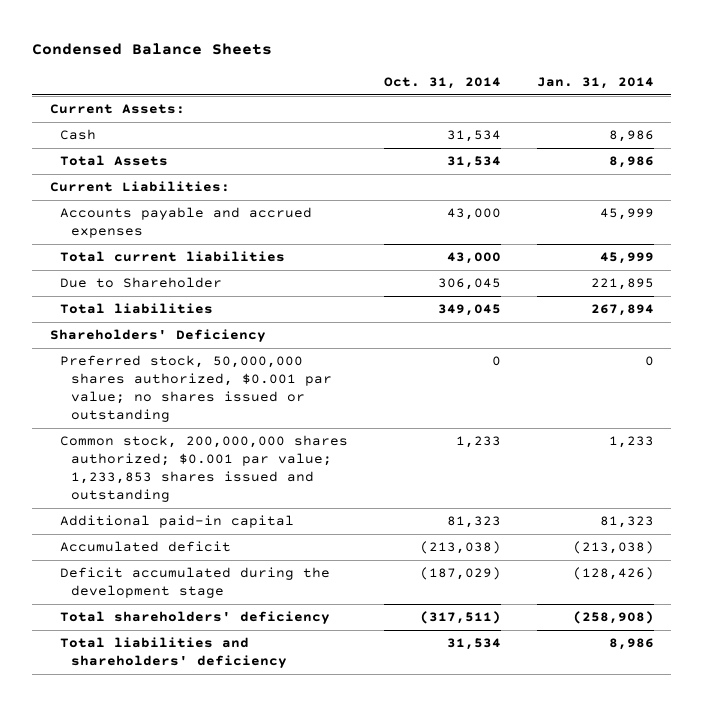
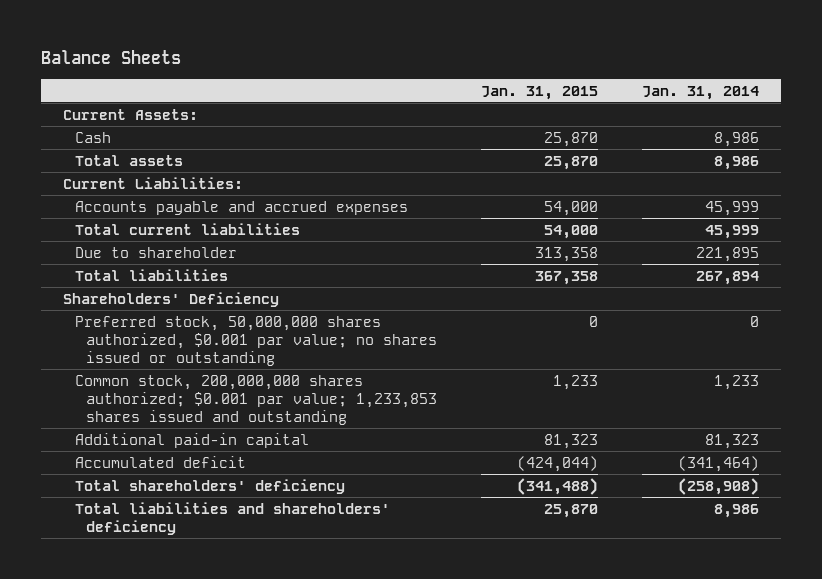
[31,42,272,55] Condensed Balance Sheets -> [41,50,182,65] Balance Sheets
[384,76,502,89] Oct. 31, 2014 -> none
none -> [480,85,598,100] Jan. 31, 2015
[60,155,169,167] Total Assets -> [74,154,183,166] Total assets
[60,277,223,289] Due to Shareholder -> [74,246,237,258] Due to shareholder
[60,567,331,599] Deficit accumulated during the development stage -> none
[572,541,654,555] (213,038) -> [678,455,760,472] (341,464)

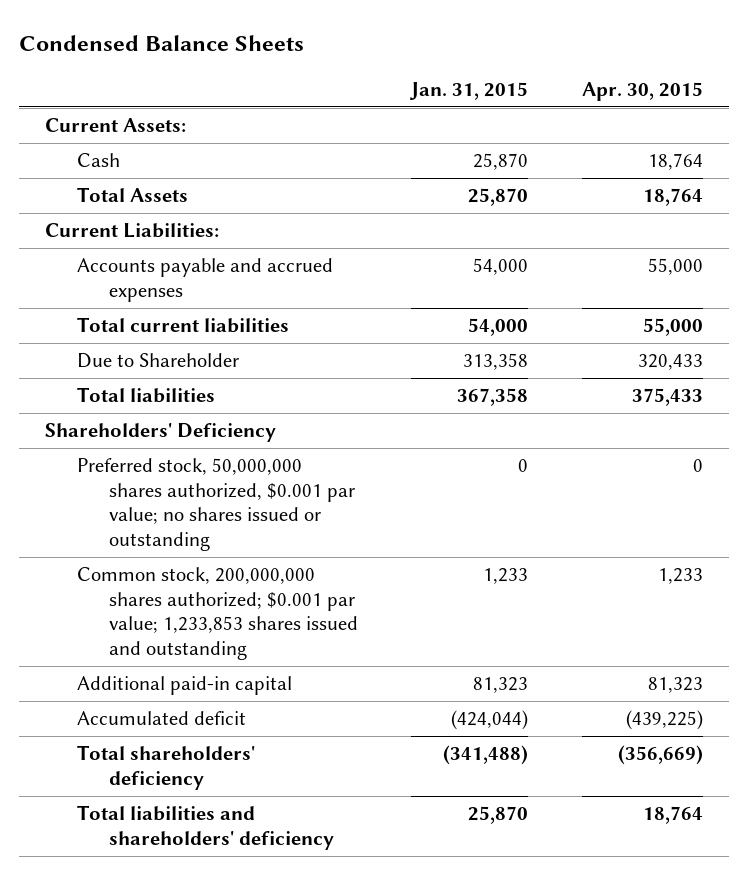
[41,50,182,65] Balance Sheets -> [18,34,304,51] Condensed Balance Sheets
[642,85,760,100] Jan. 31, 2014 -> none
none -> [581,81,703,101] Apr. 30, 2015
[74,154,183,166] Total assets -> [77,187,189,203] Total Assets
[74,246,237,258] Due to shareholder -> [77,353,240,369] Due to Shareholder

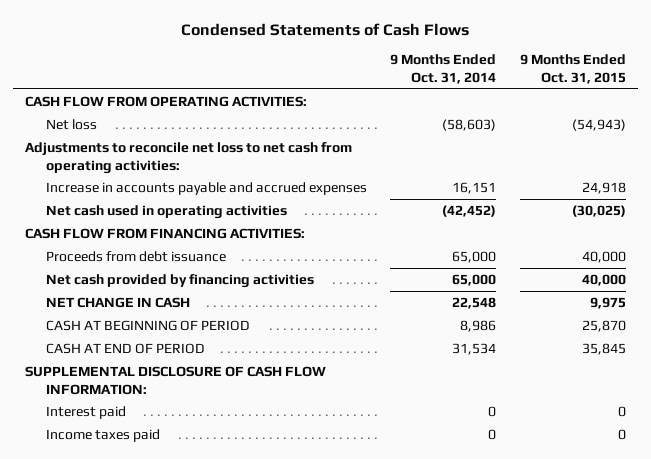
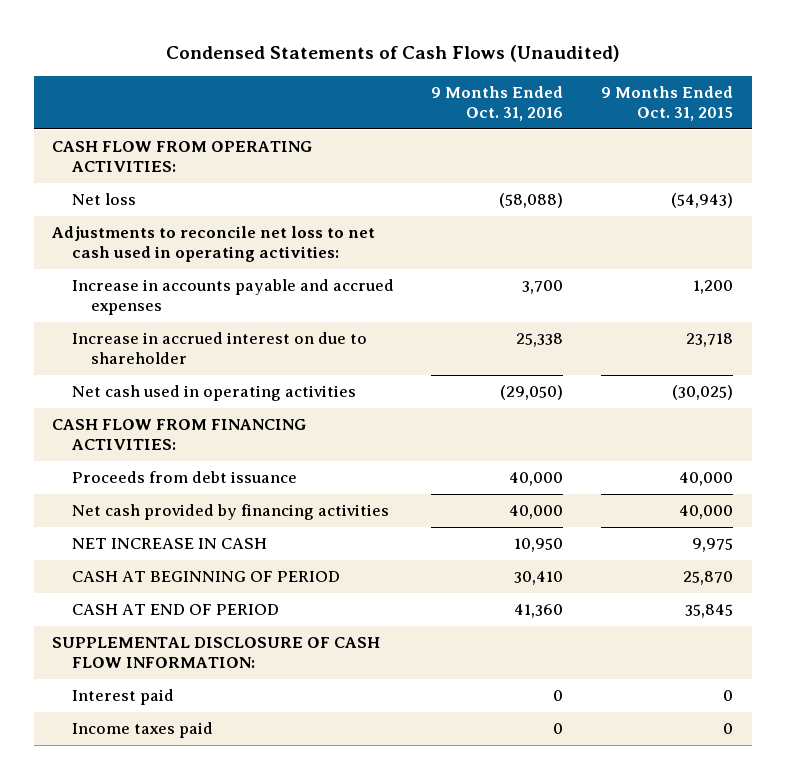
[181,22,470,36] Condensed Statements of Cash Flows -> [165,45,620,63] Condensed Statements of Cash Flows (Unaudited)
[390,54,497,85] 9 Months Ended Oct. 31, 2014 -> none
none -> [431,85,564,121] 9 Months Ended Oct. 31, 2016
[24,141,352,174] Adjustments to reconcile net loss to net cash from operating activities: -> [52,226,376,263] Adjustments to reconcile net loss to net cash used in operating activities:
[581,181,626,194] 24,918 -> [693,280,734,295] 1,200
none -> [71,332,367,365] Increase in accrued interest on due to shareholder
[45,296,190,308] NET CHANGE IN CASH -> [71,538,267,550] NET INCREASE IN CASH

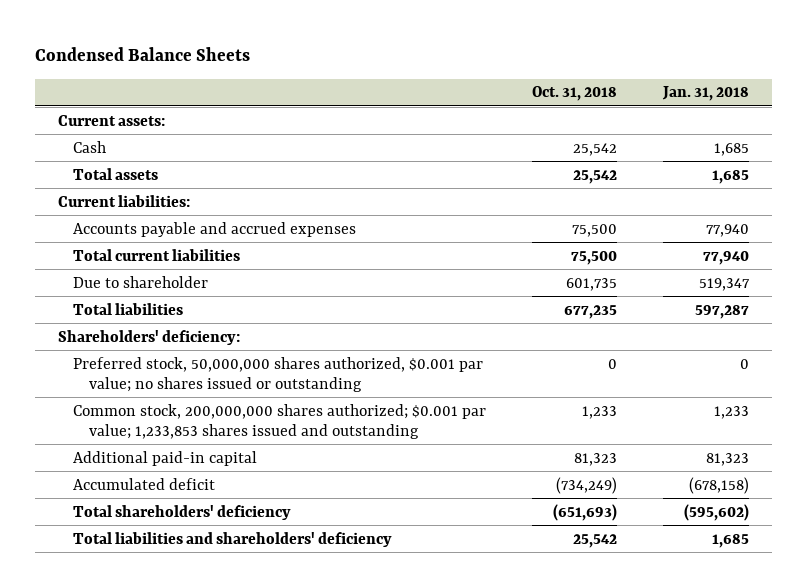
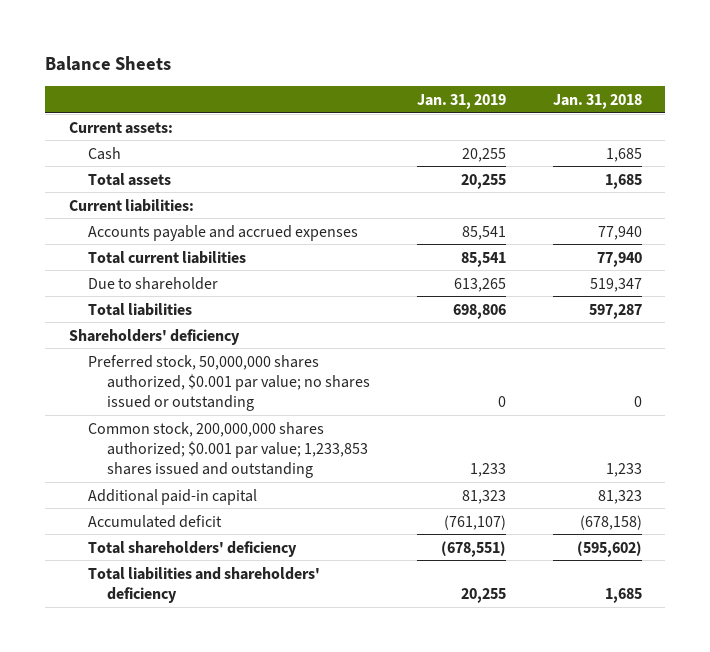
[34,47,250,62] Condensed Balance Sheets -> [45,56,172,72] Balance Sheets
[532,86,618,102] Oct. 31, 2018 -> none
none -> [416,93,506,109] Jan. 31, 2019
[57,329,240,345] Shareholders' deficiency: -> [68,328,240,345] Shareholders' deficiency

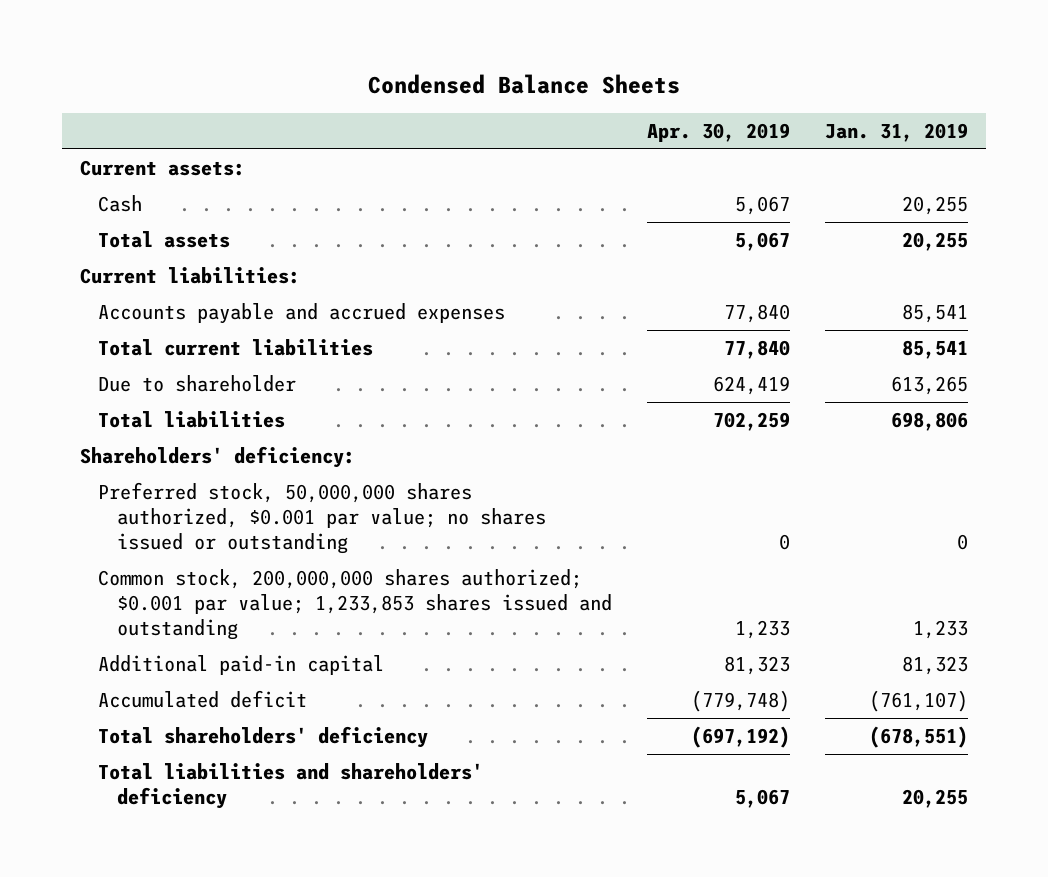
[45,56,172,72] Balance Sheets -> [368,74,681,95] Condensed Balance Sheets
[552,93,642,109] Jan. 31, 2018 -> none
none -> [647,122,791,142] Apr. 30, 2019
[68,328,240,345] Shareholders' deficiency -> [79,445,355,468] Shareholders' deficiency:

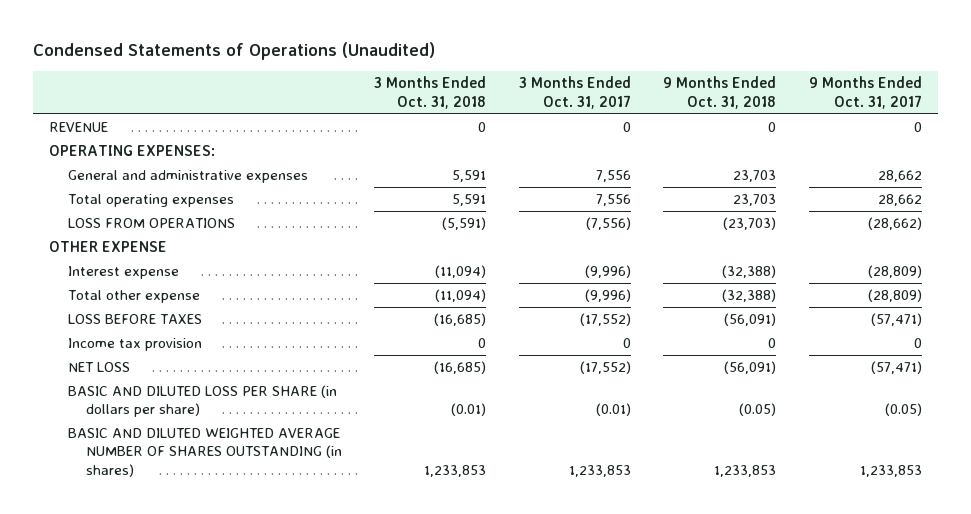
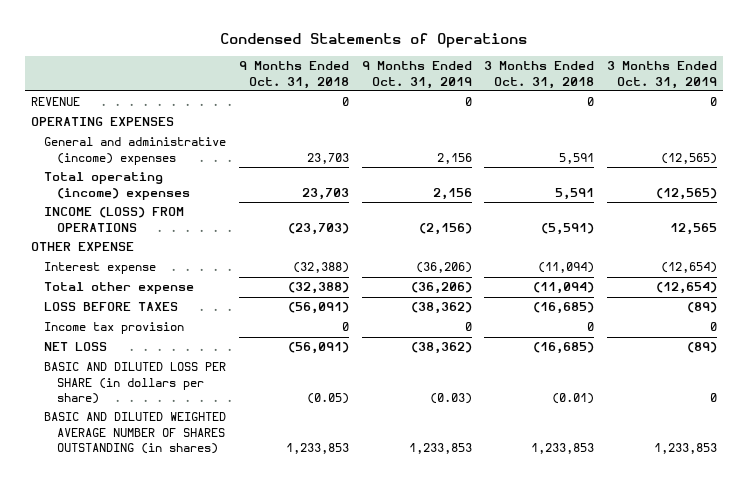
[33,42,436,61] Condensed Statements of Operations (Unaudited) -> [220,32,528,48] Condensed Statements of Operations
[518,76,631,109] 3 Months Ended Oct. 31, 2017 -> none
[808,76,922,109] 9 Months Ended Oct. 31, 2017 -> none
none -> [361,61,472,89] 9 Months Ended Oct. 31, 2019
none -> [607,61,718,89] 3 Months Ended Oct. 31, 2019
[49,145,216,157] OPERATING EXPENSES: -> [31,117,175,127] OPERATING EXPENSES
[67,170,308,184] General and administrative expenses -> [44,137,227,165] General and administrative (income) expenses
[67,194,234,208] Total operating expenses -> [44,172,191,200] Total operating (income) expenses
[67,218,235,229] LOSS FROM OPERATIONS -> [44,207,185,232] INCOME (LOSS) FROM OPERATIONS

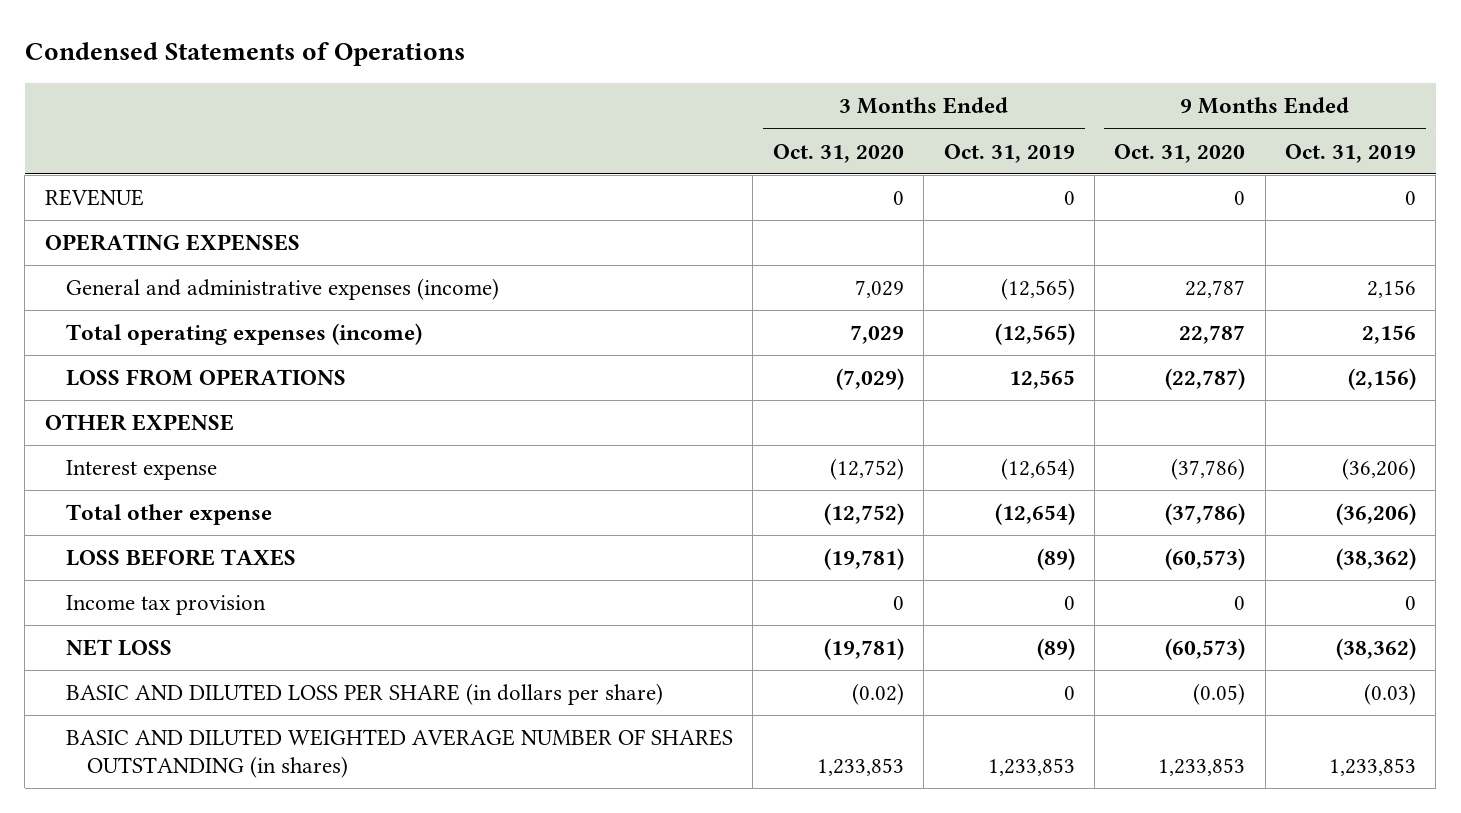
[239,61,350,89] 9 Months Ended Oct. 31, 2018 -> none
[484,61,595,89] 3 Months Ended Oct. 31, 2018 -> none
none -> [772,143,904,163] Oct. 31, 2020
none -> [1114,143,1246,163] Oct. 31, 2020
[44,137,227,165] General and administrative (income) expenses -> [66,278,500,301] General and administrative expenses (income)
[44,172,191,200] Total operating (income) expenses -> [66,323,423,346] Total operating expenses (income)
[44,207,185,232] INCOME (LOSS) FROM OPERATIONS -> [66,369,347,387] LOSS FROM OPERATIONS

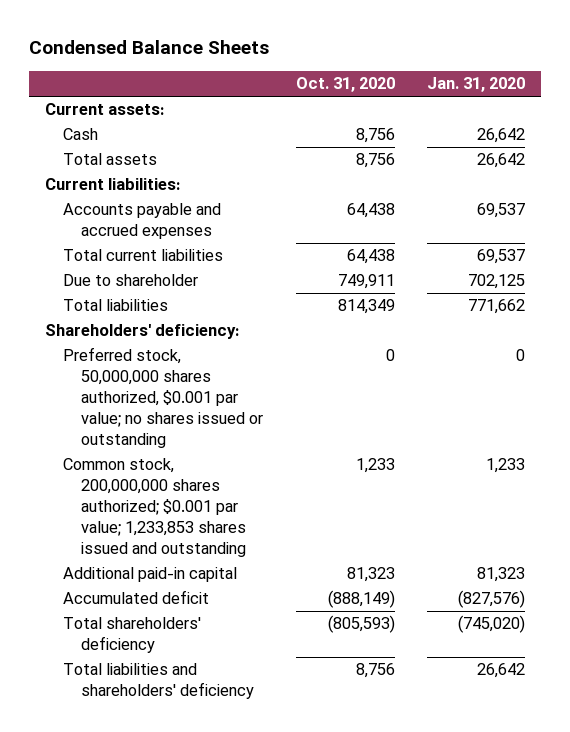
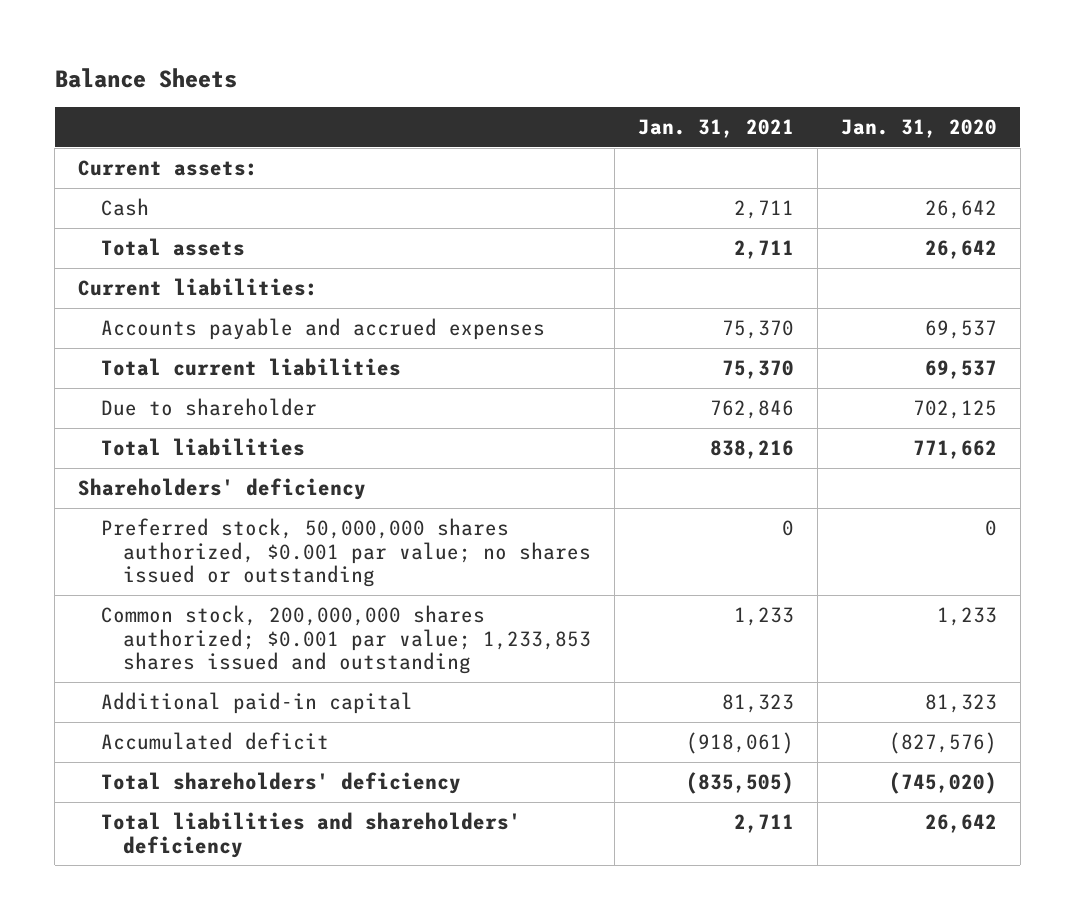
[28,40,269,55] Condensed Balance Sheets -> [54,67,237,88] Balance Sheets
[295,77,395,93] Oct. 31, 2020 -> none
none -> [637,118,794,138] Jan. 31, 2021
[44,324,239,340] Shareholders' deficiency: -> [78,477,367,500] Shareholders' deficiency

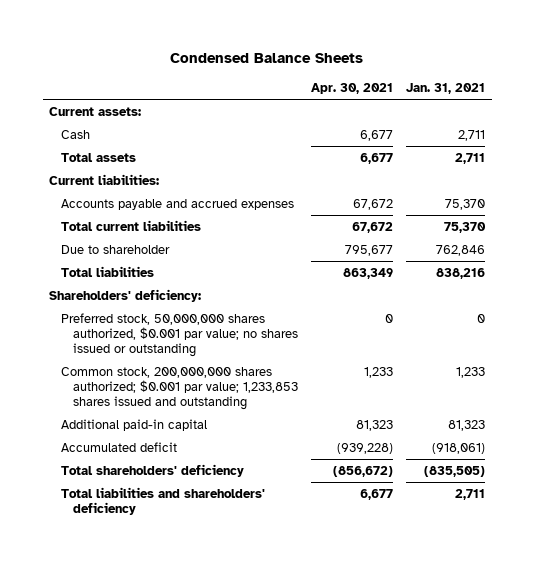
[54,67,237,88] Balance Sheets -> [170,52,364,63] Condensed Balance Sheets
[840,118,997,138] Jan. 31, 2020 -> none
none -> [311,82,394,94] Apr. 30, 2021
[78,477,367,500] Shareholders' deficiency -> [49,288,202,302] Shareholders' deficiency:

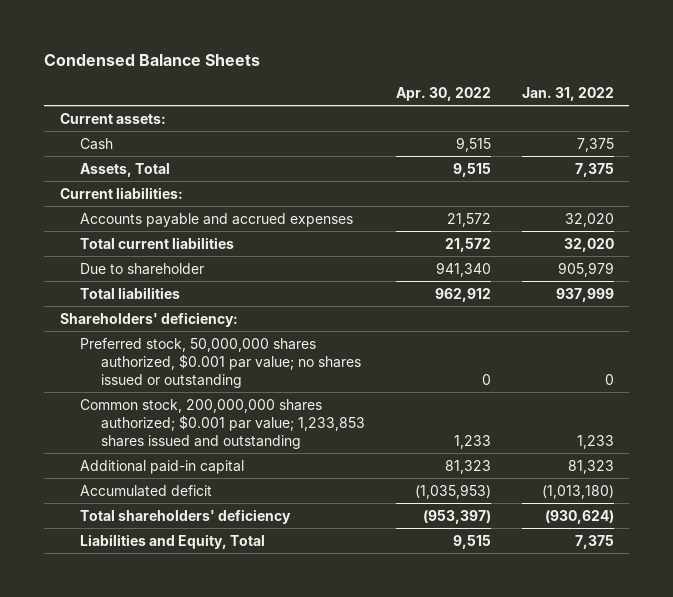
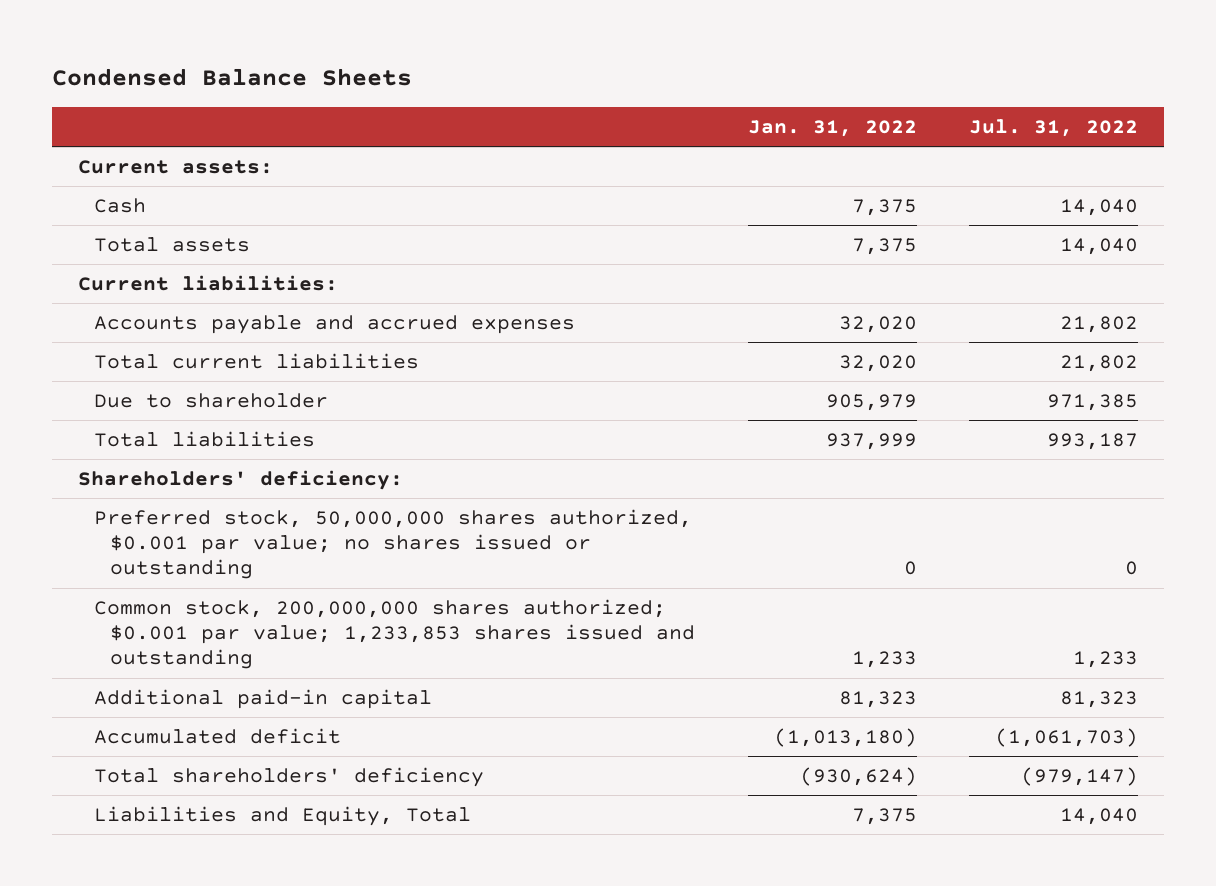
[395,86,491,101] Apr. 30, 2022 -> none
none -> [968,119,1138,138] Jul. 31, 2022
[80,162,171,177] Assets, Total -> [94,237,251,253] Total assets

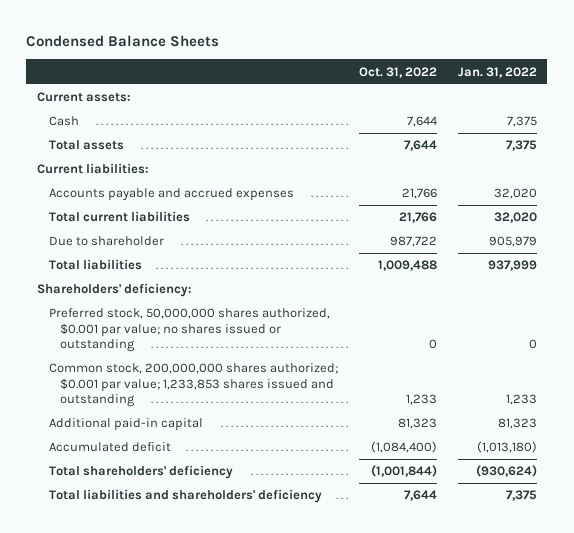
[968,119,1138,138] Jul. 31, 2022 -> none
none -> [358,66,437,78] Oct. 31, 2022
[94,806,472,827] Liabilities and Equity, Total -> [48,489,322,504] Total liabilities and shareholders' deficiency

